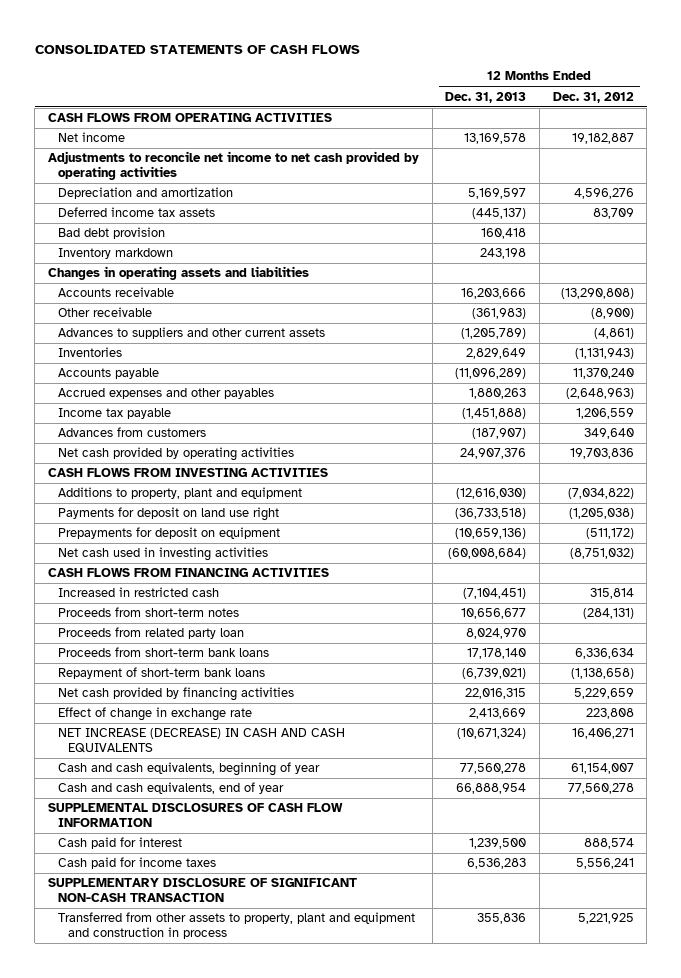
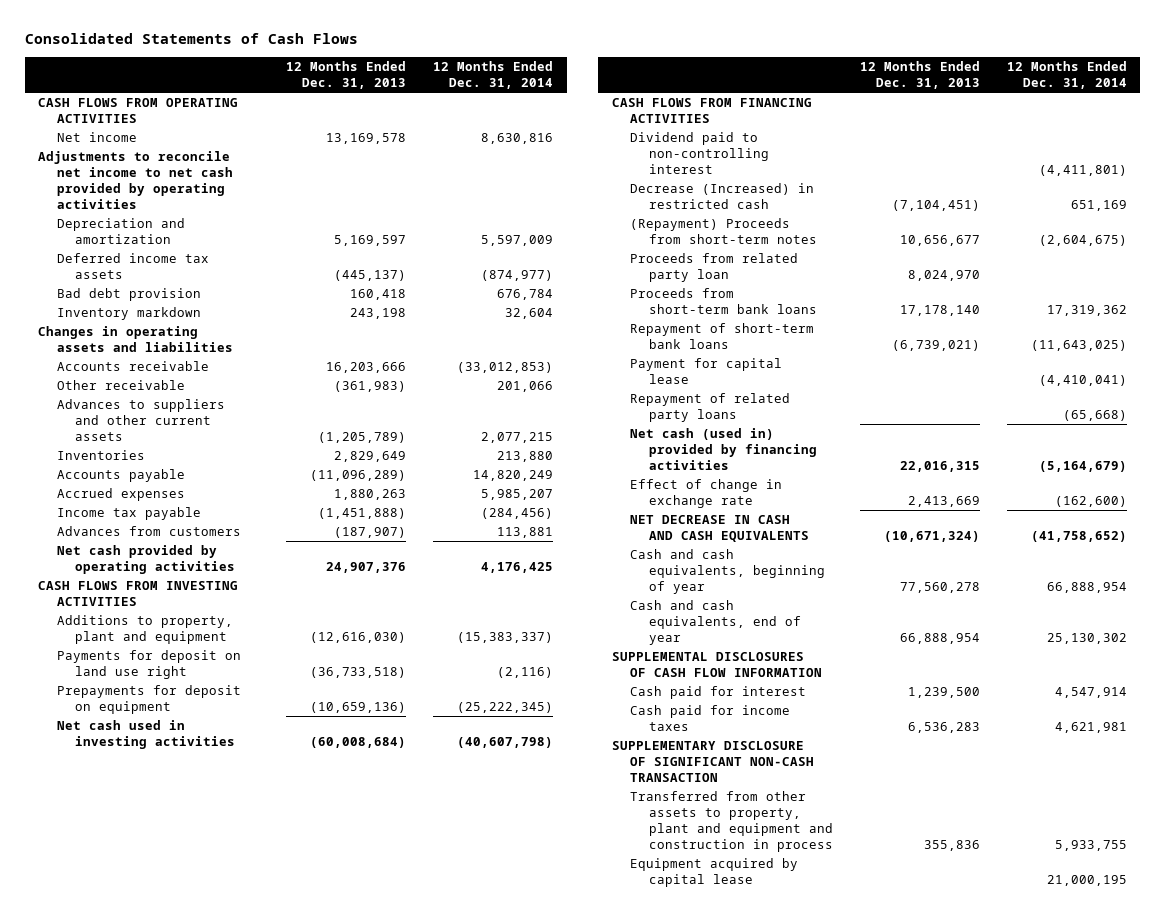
[34,44,360,54] CONSOLIDATED STATEMENTS OF CASH FLOWS -> [24,33,358,45] Consolidated Statements of Cash Flows
[552,91,634,103] Dec. 31, 2012 -> none
none -> [433,61,554,90] 12 Months Ended Dec. 31, 2014
[57,388,274,400] Accrued expenses and other payables -> [56,488,185,502] Accrued expenses
none -> [630,132,769,174] Dividend paid to non-controlling interest
[57,587,219,598] Increased in restricted cash -> [630,183,815,210] Decrease (Increased) in restricted cash
[57,607,239,618] Proceeds from short-term notes -> [630,218,817,245] (Repayment) Proceeds from short-term notes
none -> [630,358,783,385] Payment for capital lease
none -> [630,393,791,423] Repayment of related party loans
[57,687,294,702] Net cash provided by financing activities -> [630,428,817,470] Net cash (used in) provided by financing activities
[57,728,345,753] NET INCREASE (DECREASE) IN CASH AND CASH EQUIVALENTS -> [630,515,809,543] NET DECREASE IN CASH AND CASH EQUIVALENTS
none -> [630,858,799,888] Equipment acquired by capital lease

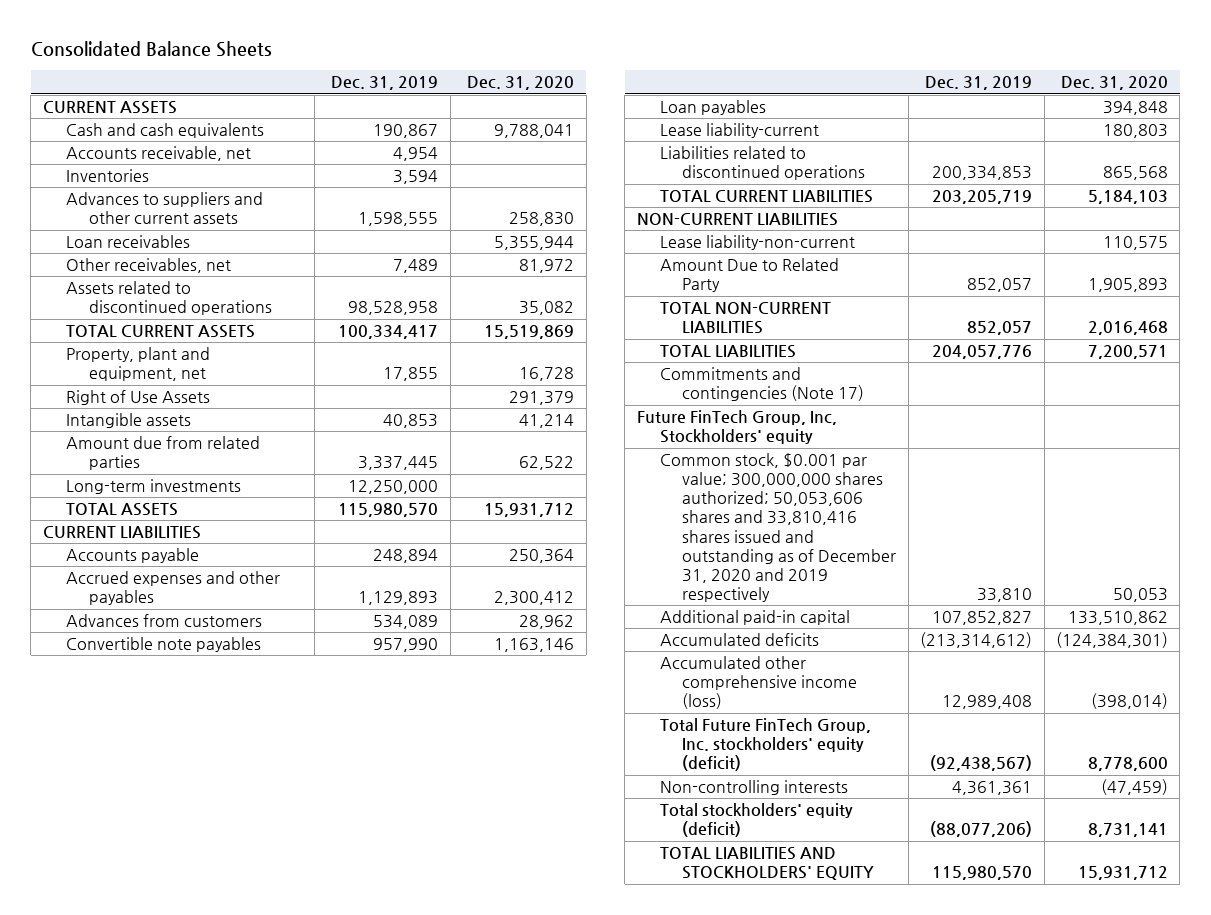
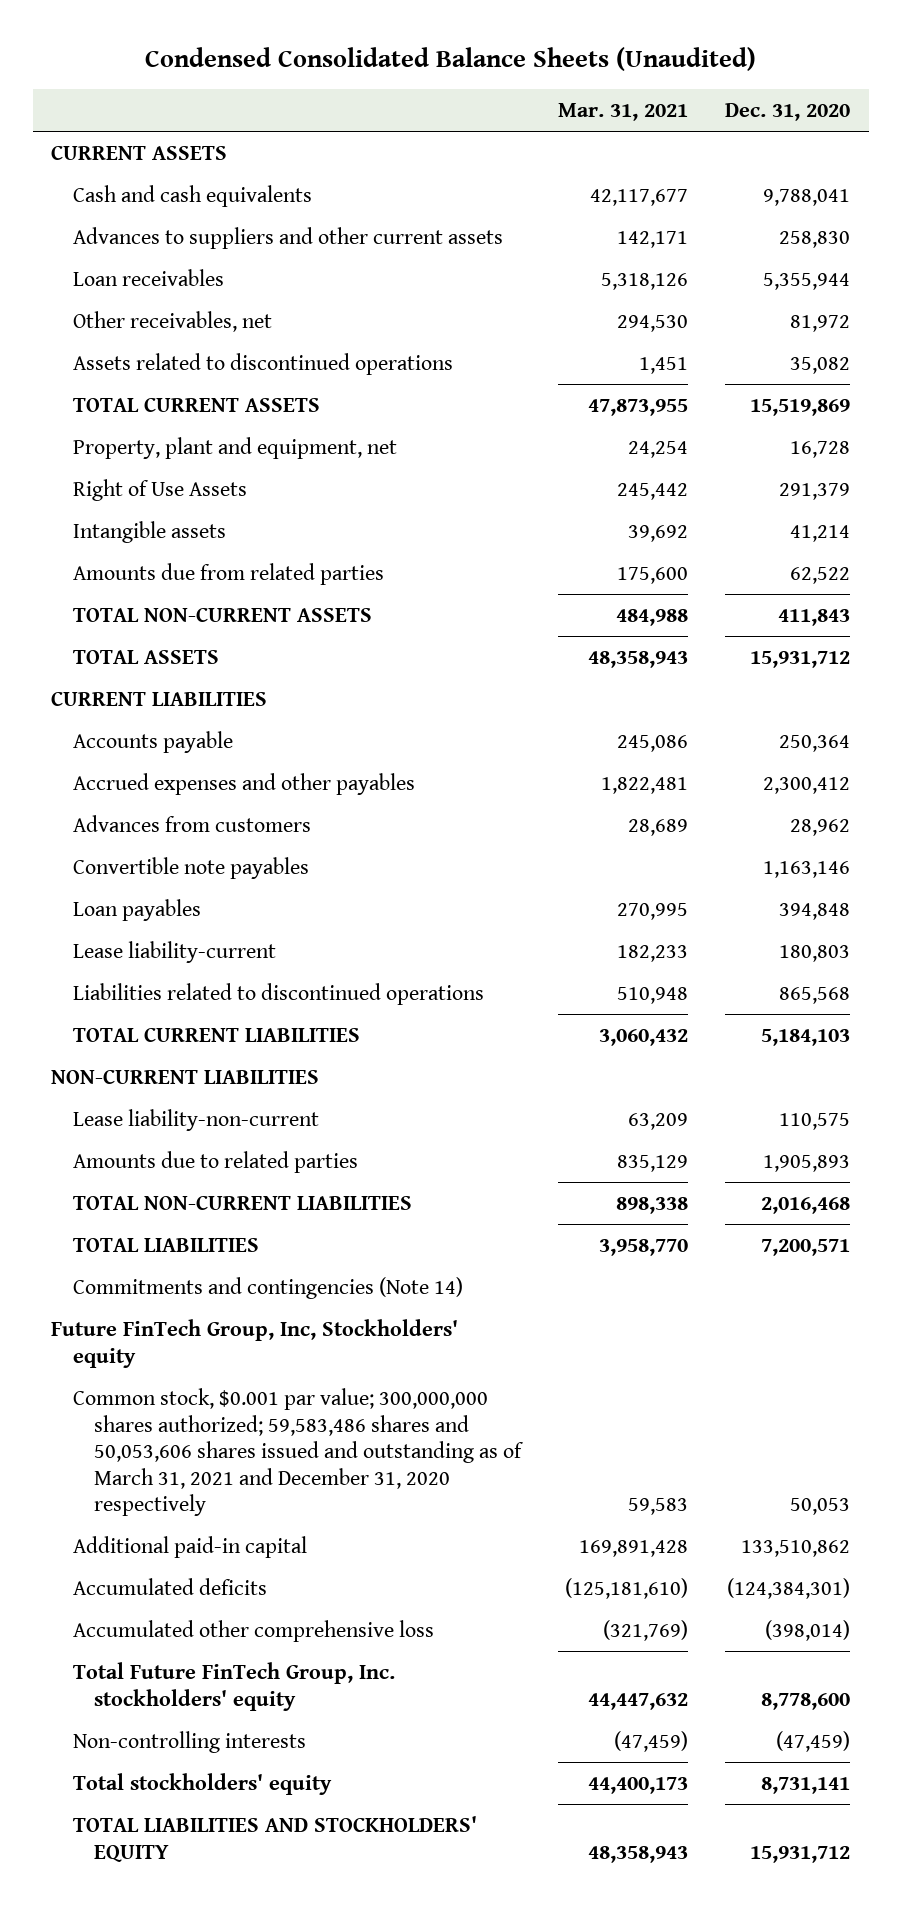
[30,40,272,57] Consolidated Balance Sheets -> [144,46,756,71] Condensed Consolidated Balance Sheets (Unaudited)
[331,76,439,91] Dec. 31, 2019 -> none
none -> [558,103,689,122] Mar. 31, 2021
[65,146,251,162] Accounts receivable, net -> none
[65,169,149,183] Inventories -> none
[65,479,241,495] Long-term investments -> none
[65,436,260,471] Amount due from related parties -> [72,562,384,585] Amounts due from related parties
none -> [72,606,372,622] TOTAL NON-CURRENT ASSETS
[659,258,839,293] Amount Due to Related Party -> [72,1150,358,1173] Amounts due to related parties
[659,367,865,402] Commitments and contingencies (Note 17) -> [72,1276,463,1299] Commitments and contingencies (Note 14)
[659,453,897,602] Common stock, $0.001 par value; 300,000,000 shares authorized; 50,053,606 shares and 33,810,416 shares issued and outstanding as of December 31, 2020 and 2019 respectively -> [72,1387,525,1517] Common stock, $0.001 par value; 300,000,000 shares authorized; 59,583,486 shares and 50,053,606 shares issued and outstanding as of March 31, 2021 and December 31, 2020 respectively
[659,656,858,710] Accumulated other comprehensive income (loss) -> [72,1619,434,1642] Accumulated other comprehensive loss
[659,718,871,772] Total Future FinTech Group, Inc. stockholders' equity (deficit) -> [72,1661,395,1711] Total Future FinTech Group, Inc. stockholders' equity
[659,803,853,838] Total stockholders' equity (deficit) -> [72,1772,332,1795] Total stockholders' equity

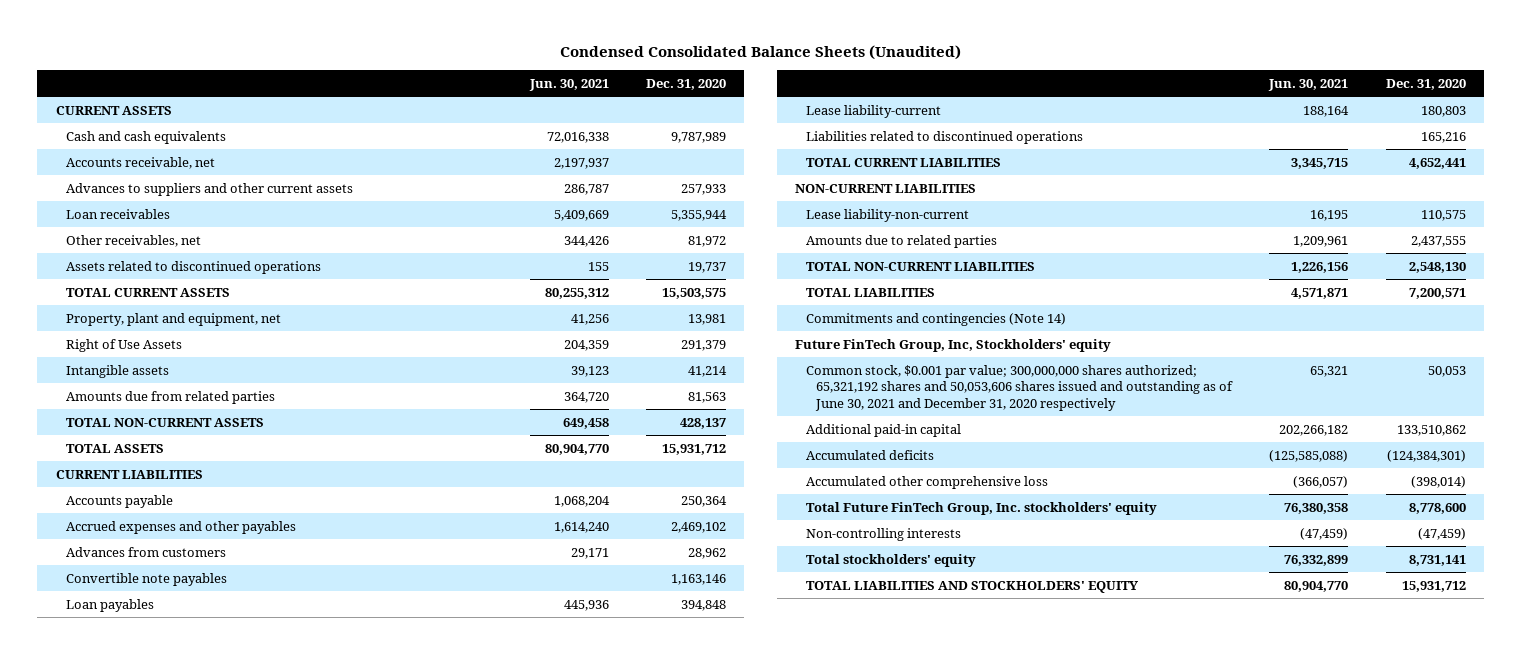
[558,103,689,122] Mar. 31, 2021 -> none
none -> [528,79,609,92] Jun. 30, 2021
[763,188,851,206] 9,788,041 -> [670,131,726,143] 9,787,989
none -> [65,156,215,169] Accounts receivable, net
[779,230,851,248] 258,830 -> [680,183,726,195] 257,933
[790,356,851,374] 35,082 -> [687,261,726,273] 19,737
[750,398,851,416] 15,519,869 -> [661,287,726,299] 15,503,575
[790,440,851,458] 16,728 -> [687,313,726,325] 13,981
[790,566,851,584] 62,522 -> [687,391,726,403] 81,563
[778,608,851,626] 411,843 -> [679,417,726,429] 428,137
[763,776,851,794] 2,300,412 -> [670,521,726,533] 2,469,102
[779,986,851,1004] 865,568 -> [1420,131,1466,143] 165,216
[761,1028,851,1046] 5,184,103 -> [1408,157,1466,169] 4,652,441
[763,1154,851,1172] 1,905,893 -> [1410,235,1466,247] 2,437,555
[761,1196,851,1214] 2,016,468 -> [1408,261,1466,273] 2,548,130
[72,1387,525,1517] Common stock, $0.001 par value; 300,000,000 shares authorized; 59,583,486 shares and 50,053,606 shares issued and outstanding as of March 31, 2021 and December 31, 2020 respectively -> [805,364,1234,412] Common stock, $0.001 par value; 300,000,000 shares authorized; 65,321,192 shares and 50,053,606 shares issued and outstanding as of June 30, 2021 and December 31, 2020 respectively

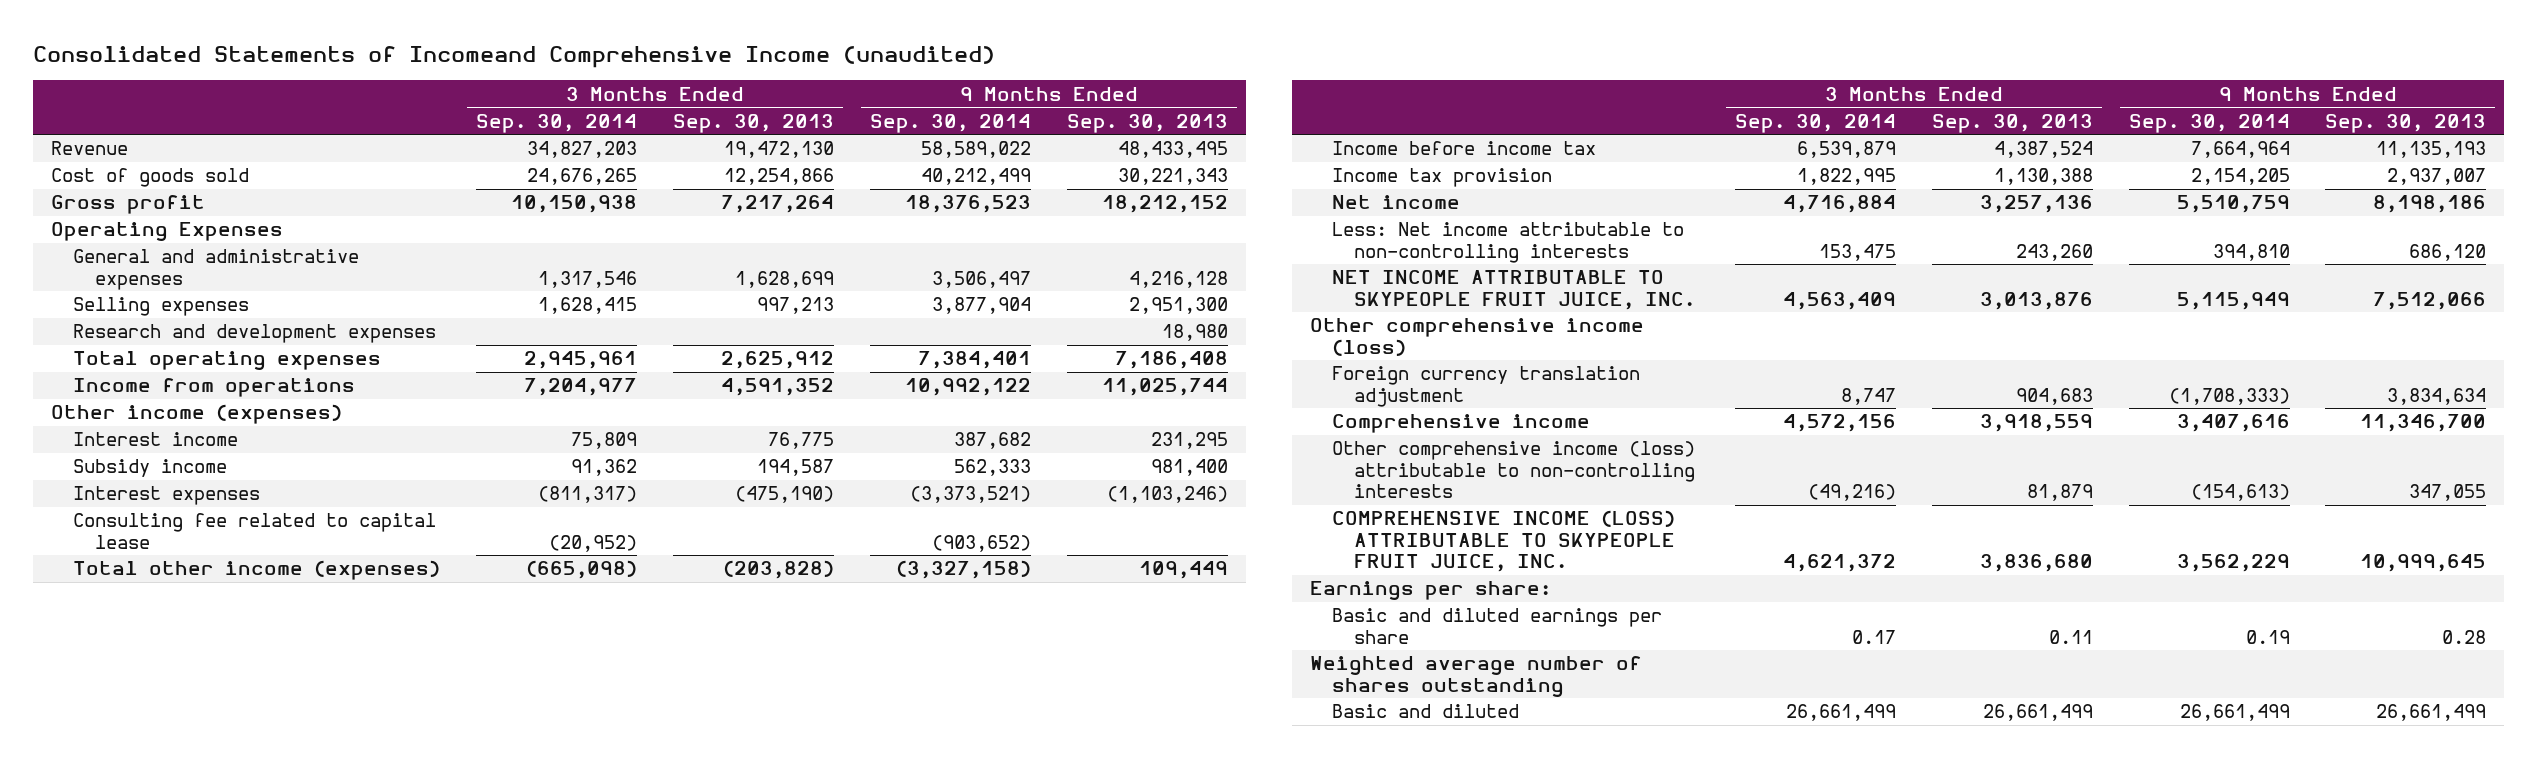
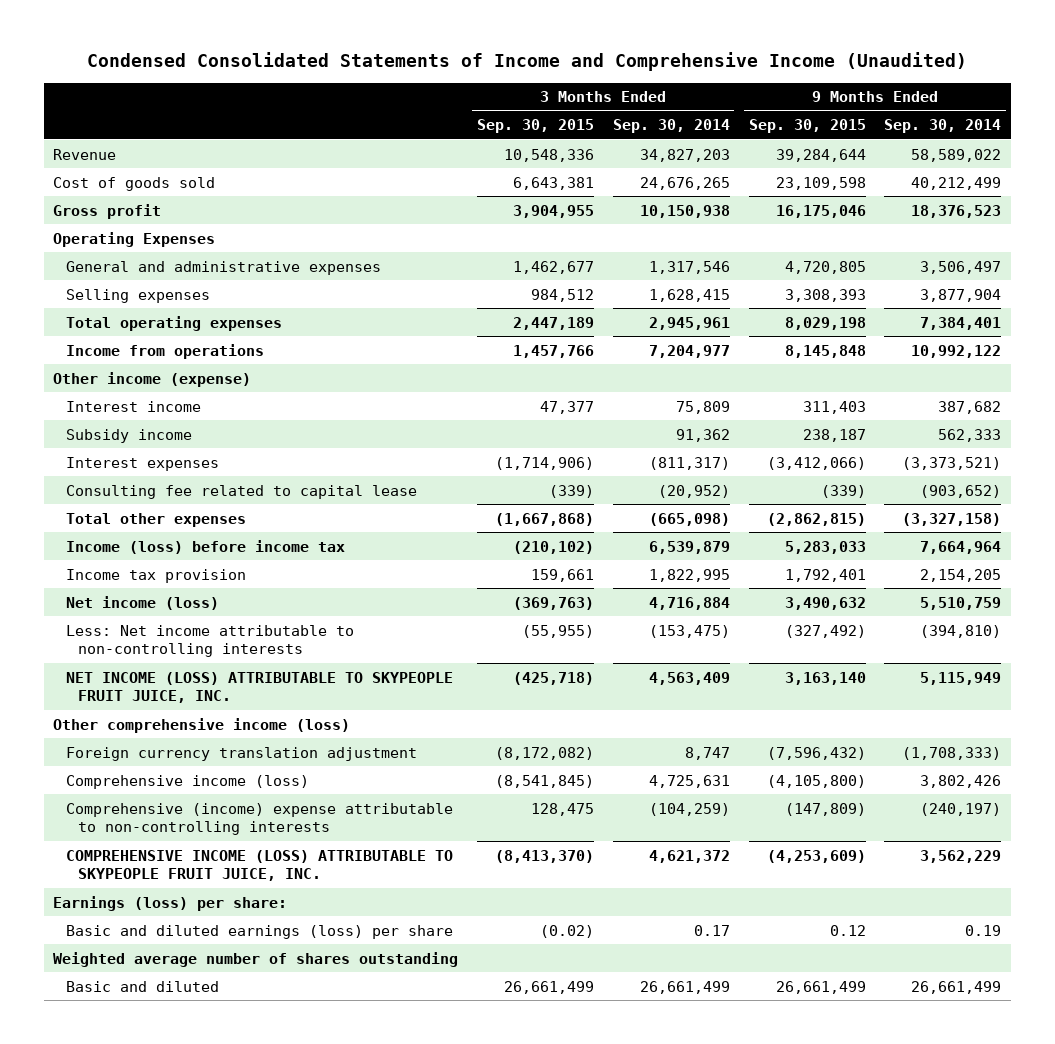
[33,45,996,68] Consolidated Statements of Incomeand Comprehensive Income (unaudited) -> [87,52,968,72] Condensed Consolidated Statements of Income and Comprehensive Income (Unaudited)
[672,113,834,133] Sep. 30, 2013 -> none
[1066,113,1228,133] Sep. 30, 2013 -> none
none -> [477,119,595,134] Sep. 30, 2015
none -> [748,119,866,134] Sep. 30, 2015
[73,324,437,344] Research and development expenses -> none
[51,404,343,425] Other income (expenses) -> [53,371,252,387] Other income (expense)
[73,560,441,581] Total other income (expenses) -> [65,512,246,527] Total other expenses
[1331,141,1596,156] Income before income tax -> [65,539,345,554] Income (loss) before income tax
[1331,195,1460,210] Net income -> [65,595,219,610] Net income (loss)
[1818,243,1896,261] 153,475 -> [648,624,730,638] (153,475)
[2212,243,2290,261] 394,810 -> [920,624,1002,638] (394,810)
[1331,270,1695,310] NET INCOME ATTRIBUTABLE TO SKYPEOPLE FRUIT JUICE, INC. -> [65,671,453,704] NET INCOME (LOSS) ATTRIBUTABLE TO SKYPEOPLE FRUIT JUICE, INC.
[1331,414,1590,434] Comprehensive income -> [65,774,309,789] Comprehensive income (loss)
[1782,414,1896,433] 4,572,156 -> [648,774,730,788] 4,725,631
[2176,414,2290,433] 3,407,616 -> [920,774,1002,788] 3,802,426
[1331,441,1695,499] Other comprehensive income (loss) attributable to non-controlling interests -> [65,802,453,836] Comprehensive (income) expense attributable to non-controlling interests
[1807,484,1896,502] (49,216) -> [648,802,730,816] (104,259)
[2190,484,2290,502] (154,613) -> [920,802,1002,816] (240,197)
[1309,581,1551,601] Earnings per share: -> [53,895,288,911] Earnings (loss) per share:
[1331,608,1662,644] Basic and diluted earnings per share -> [65,924,453,939] Basic and diluted earnings (loss) per share

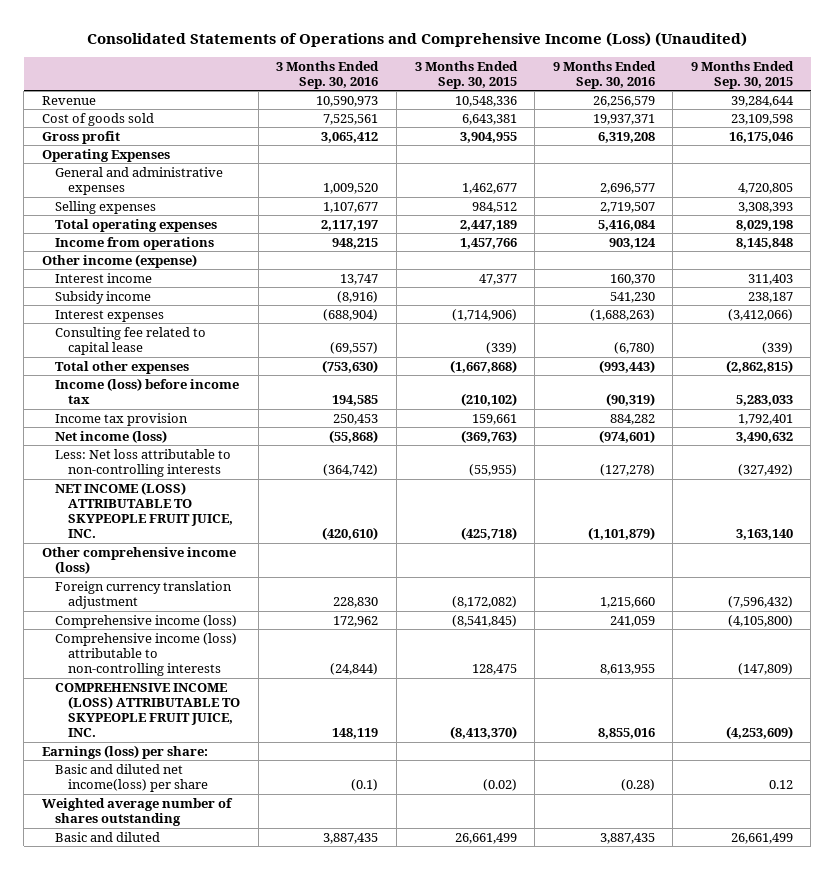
[87,52,968,72] Condensed Consolidated Statements of Income and Comprehensive Income (Unaudited) -> [87,31,748,47] Consolidated Statements of Operations and Comprehensive Income (Loss) (Unaudited)
[612,119,730,134] Sep. 30, 2014 -> none
[884,119,1002,134] Sep. 30, 2014 -> none
none -> [276,60,380,89] 3 Months Ended Sep. 30, 2016
none -> [552,60,656,89] 9 Months Ended Sep. 30, 2016
[65,624,354,658] Less: Net income attributable to non-controlling interests -> [54,448,231,478] Less: Net loss attributable to non-controlling interests
[65,802,453,836] Comprehensive (income) expense attributable to non-controlling interests -> [54,632,237,677] Comprehensive income (loss) attributable to non-controlling interests
[65,924,453,939] Basic and diluted earnings (loss) per share -> [54,763,209,793] Basic and diluted net income(loss) per share

